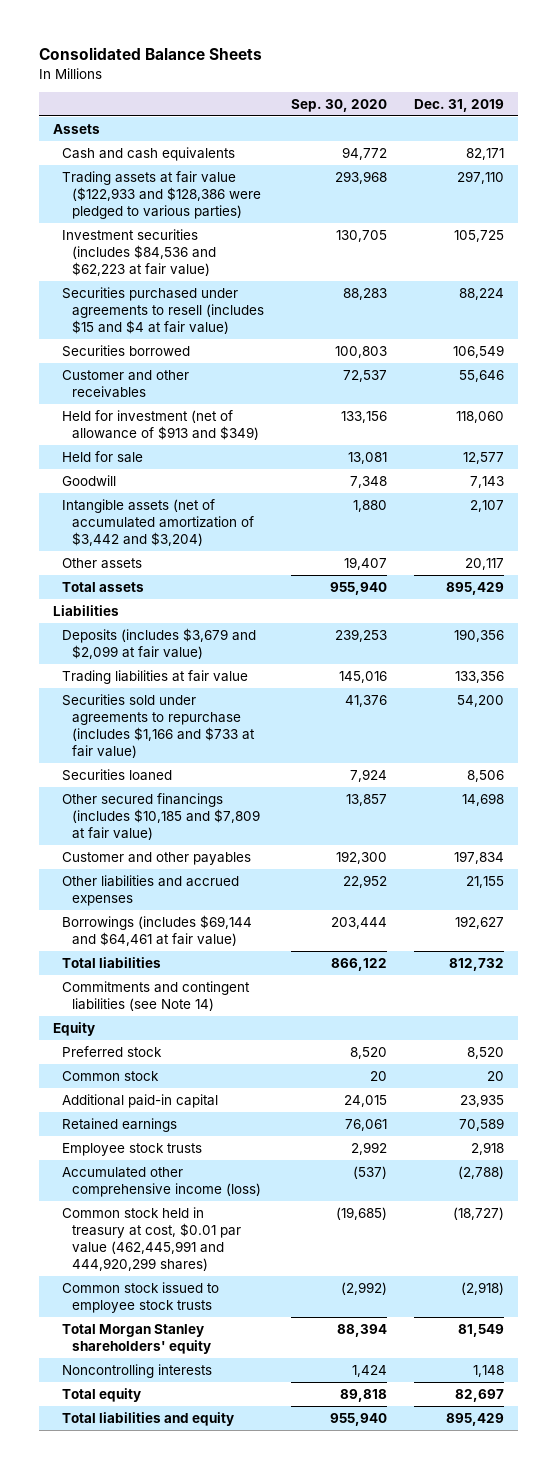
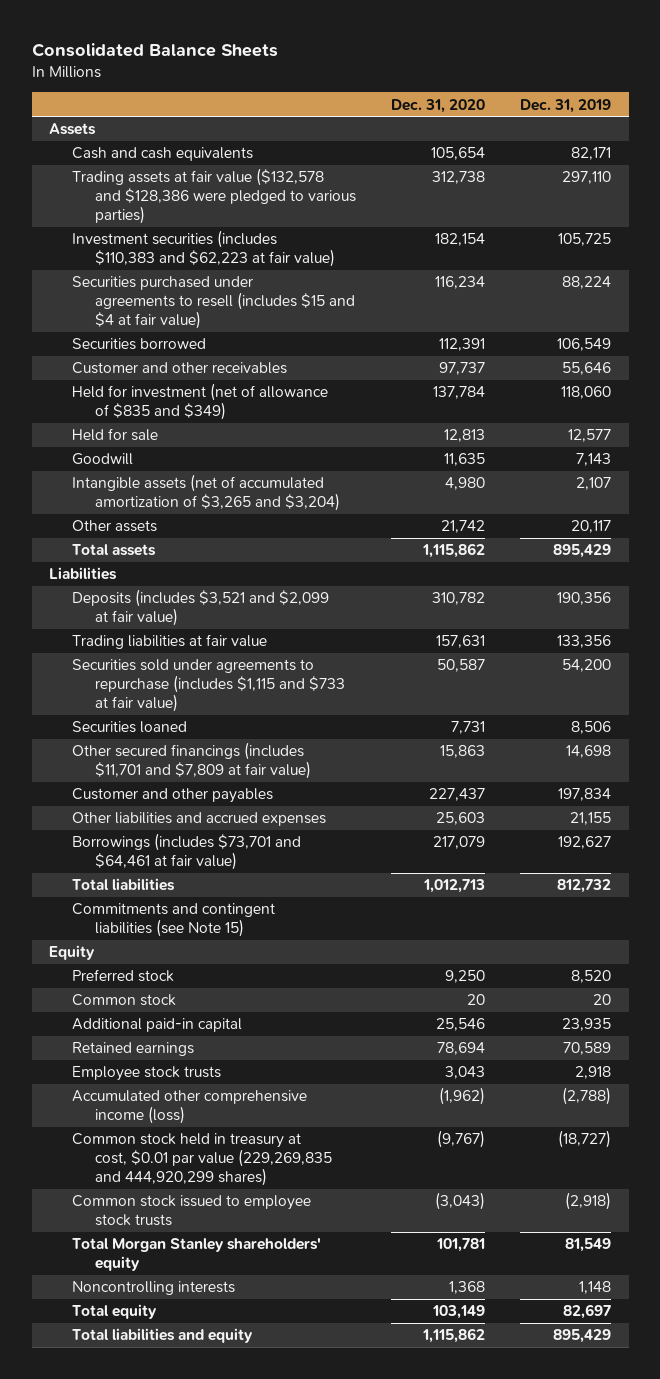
[290,98,387,112] Sep. 30, 2020 -> none
none -> [390,98,485,113] Dec. 31, 2020
[62,170,261,219] Trading assets at fair value ($122,933 and $128,386 were pledged to various parties) -> [71,168,356,224] Trading assets at fair value ($132,578 and $128,386 were pledged to various parties)
[62,228,216,276] Investment securities (includes $84,536 and $62,223 at fair value) -> [71,230,335,268] Investment securities (includes $110,383 and $62,223 at fair value)
[62,409,259,440] Held for investment (net of allowance of $913 and $349) -> [71,383,328,421] Held for investment (net of allowance of $835 and $349)
[62,498,254,546] Intangible assets (net of accumulated amortization of $3,442 and $3,204) -> [71,474,340,512] Intangible assets (net of accumulated amortization of $3,265 and $3,204)
[62,627,257,659] Deposits (includes $3,679 and $2,099 at fair value) -> [71,589,329,627] Deposits (includes $3,521 and $2,099 at fair value)
[62,693,255,758] Securities sold under agreements to repurchase (includes $1,166 and $733 at fair value) -> [71,659,345,712] Securities sold under agreements to repurchase (includes $1,115 and $733 at fair value)
[62,792,260,840] Other secured financings (includes $10,185 and $7,809 at fair value) -> [71,742,311,780] Other secured financings (includes $11,701 and $7,809 at fair value)
[62,914,253,946] Borrowings (includes $69,144 and $64,461 at fair value) -> [71,833,301,871] Borrowings (includes $73,701 and $64,461 at fair value)
[62,980,251,1011] Commitments and contingent liabilities (see Note 14) -> [71,903,275,938] Commitments and contingent liabilities (see Note 15)
[62,1206,241,1271] Common stock held in treasury at cost, $0.01 par value (462,445,991 and 444,920,299 shares) -> [71,1133,332,1186] Common stock held in treasury at cost, $0.01 par value (229,269,835 and 444,920,299 shares)

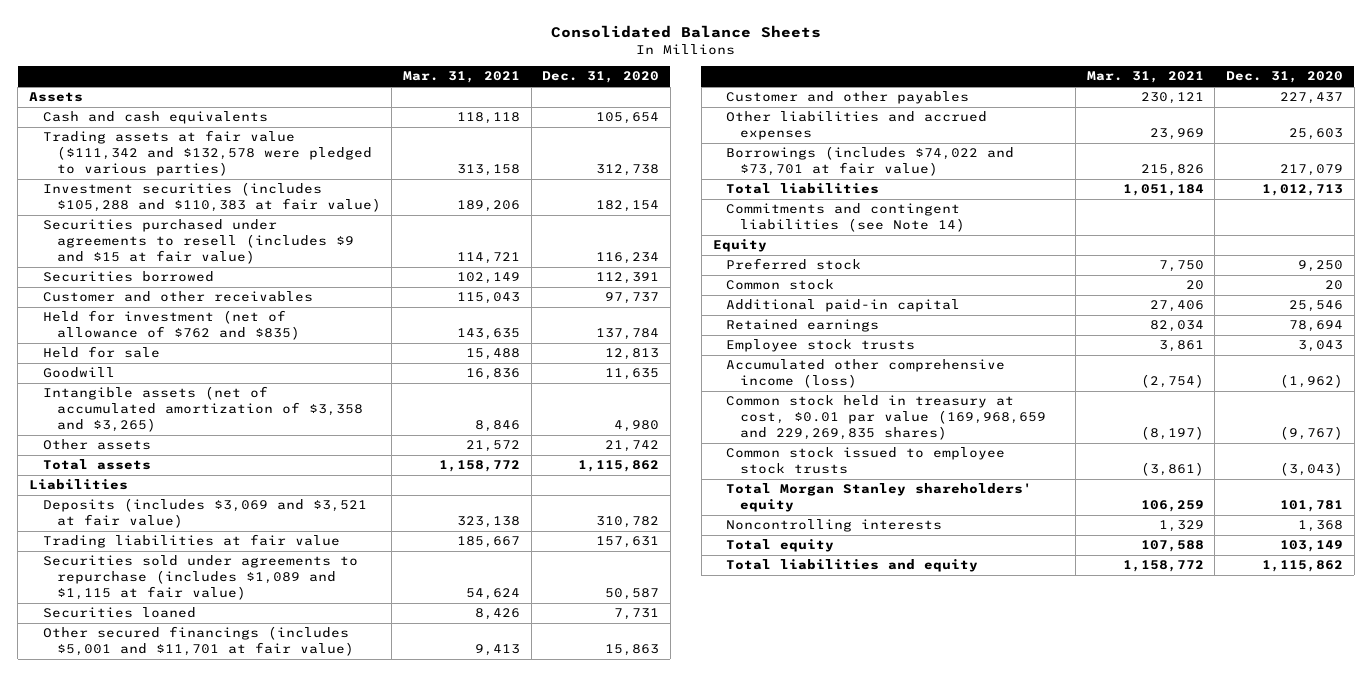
[520,98,612,113] Dec. 31, 2019 -> none
none -> [402,71,520,84] Mar. 31, 2021
[71,168,356,224] Trading assets at fair value ($132,578 and $128,386 were pledged to various parties) -> [42,130,372,177] Trading assets at fair value ($111,342 and $132,578 were pledged to various parties)
[71,230,335,268] Investment securities (includes $110,383 and $62,223 at fair value) -> [42,182,381,213] Investment securities (includes $105,288 and $110,383 at fair value)
[71,276,355,329] Securities purchased under agreements to resell (includes $15 and $4 at fair value) -> [42,219,354,265] Securities purchased under agreements to resell (includes $9 and $15 at fair value)
[71,383,328,421] Held for investment (net of allowance of $835 and $349) -> [42,310,300,341] Held for investment (net of allowance of $762 and $835)
[71,474,340,512] Intangible assets (net of accumulated amortization of $3,265 and $3,204) -> [42,386,363,433] Intangible assets (net of accumulated amortization of $3,358 and $3,265)
[71,589,329,627] Deposits (includes $3,521 and $2,099 at fair value) -> [42,498,367,529] Deposits (includes $3,069 and $3,521 at fair value)
[71,659,345,712] Securities sold under agreements to repurchase (includes $1,115 and $733 at fair value) -> [42,555,358,601] Securities sold under agreements to repurchase (includes $1,089 and $1,115 at fair value)
[71,742,311,780] Other secured financings (includes $11,701 and $7,809 at fair value) -> [42,626,354,657] Other secured financings (includes $5,001 and $11,701 at fair value)
[71,833,301,871] Borrowings (includes $73,701 and $64,461 at fair value) -> [726,146,1015,177] Borrowings (includes $74,022 and $73,701 at fair value)
[71,903,275,938] Commitments and contingent liabilities (see Note 15) -> [726,203,966,233] Commitments and contingent liabilities (see Note 14)
[71,1133,332,1186] Common stock held in treasury at cost, $0.01 par value (229,269,835 and 444,920,299 shares) -> [726,395,1047,441] Common stock held in treasury at cost, $0.01 par value (169,968,659 and 229,269,835 shares)

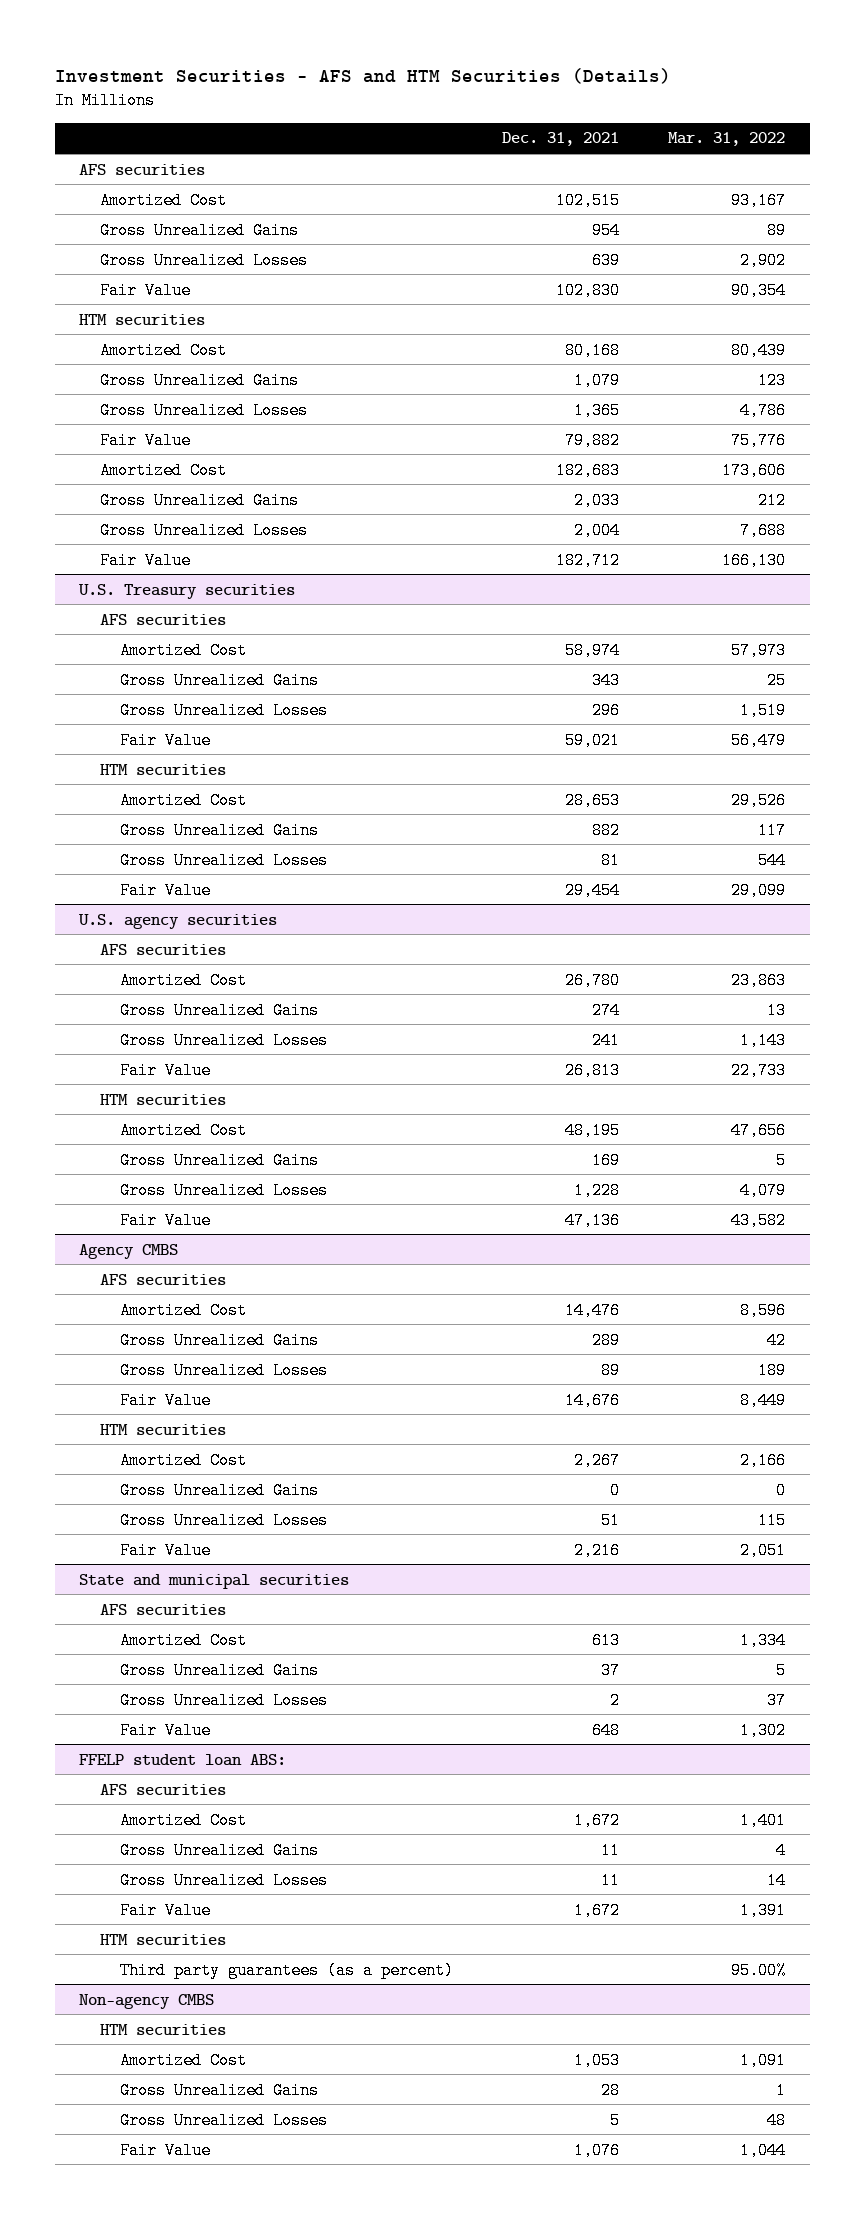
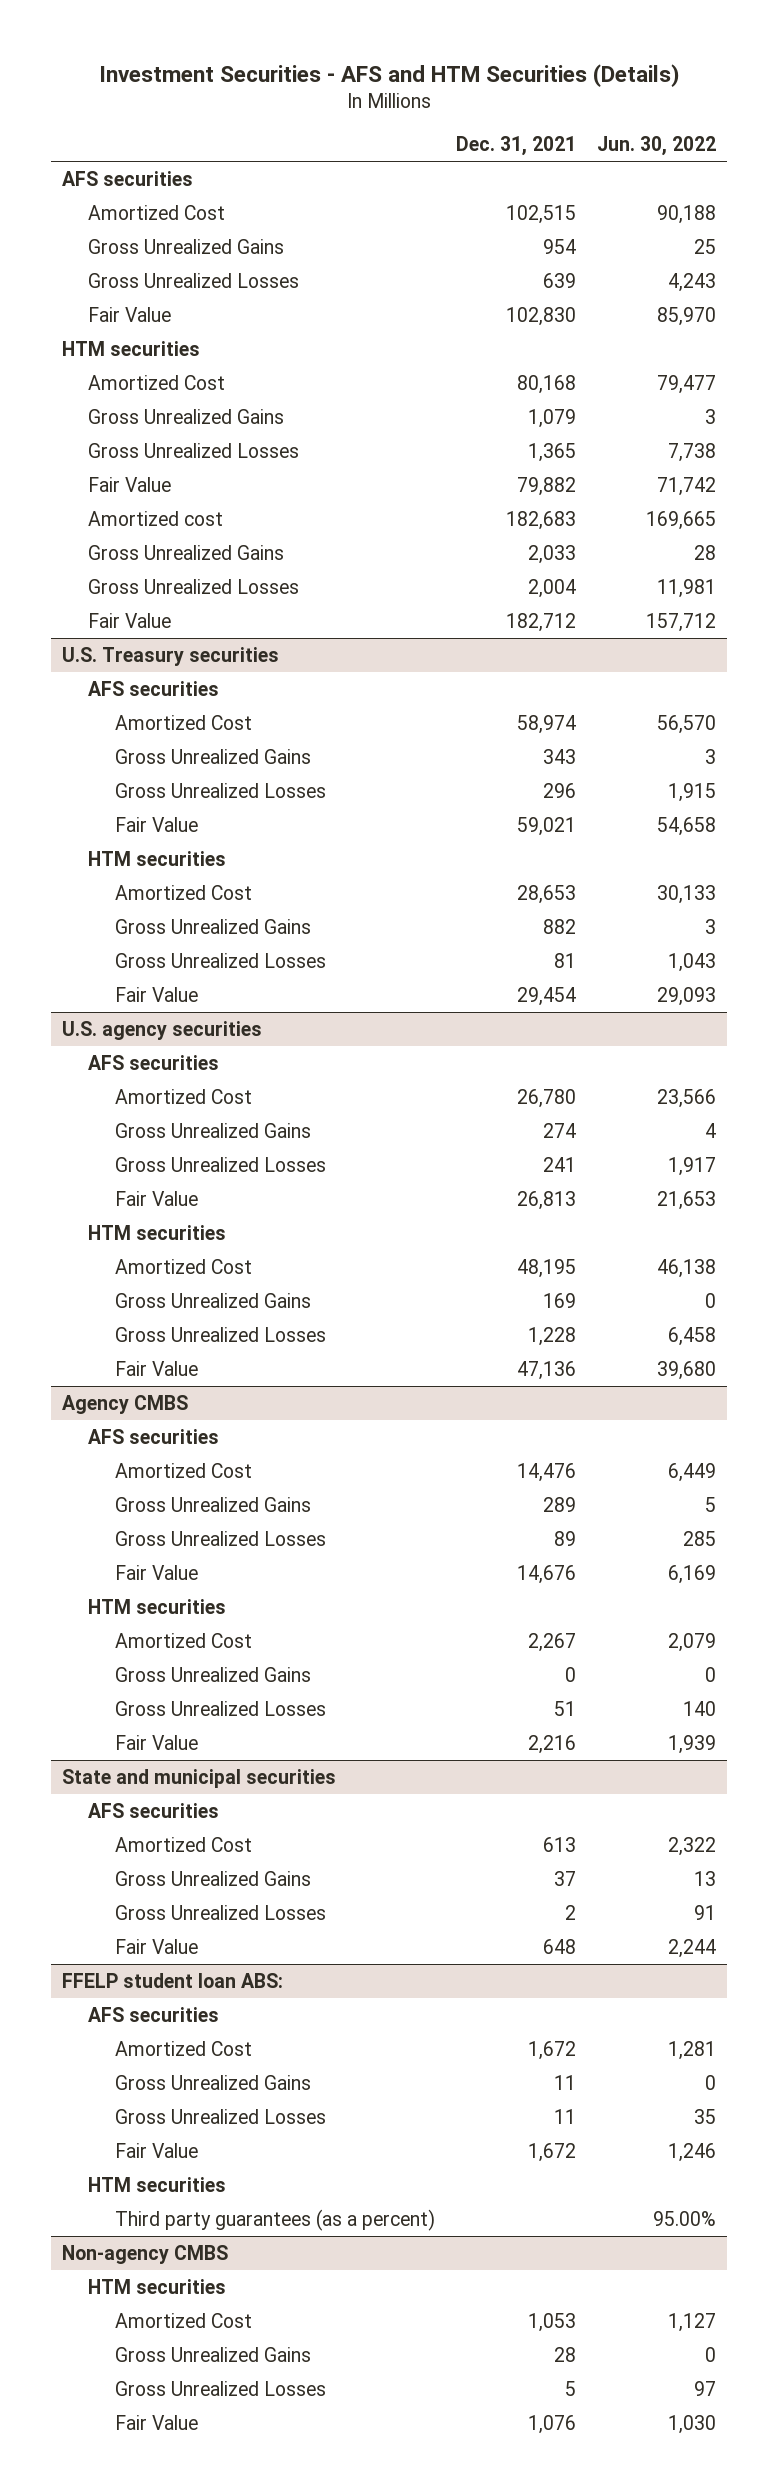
[668,132,786,147] Mar. 31, 2022 -> none
none -> [597,136,717,157] Jun. 30, 2022
[99,461,227,479] Amortized Cost -> [88,510,224,526] Amortized cost

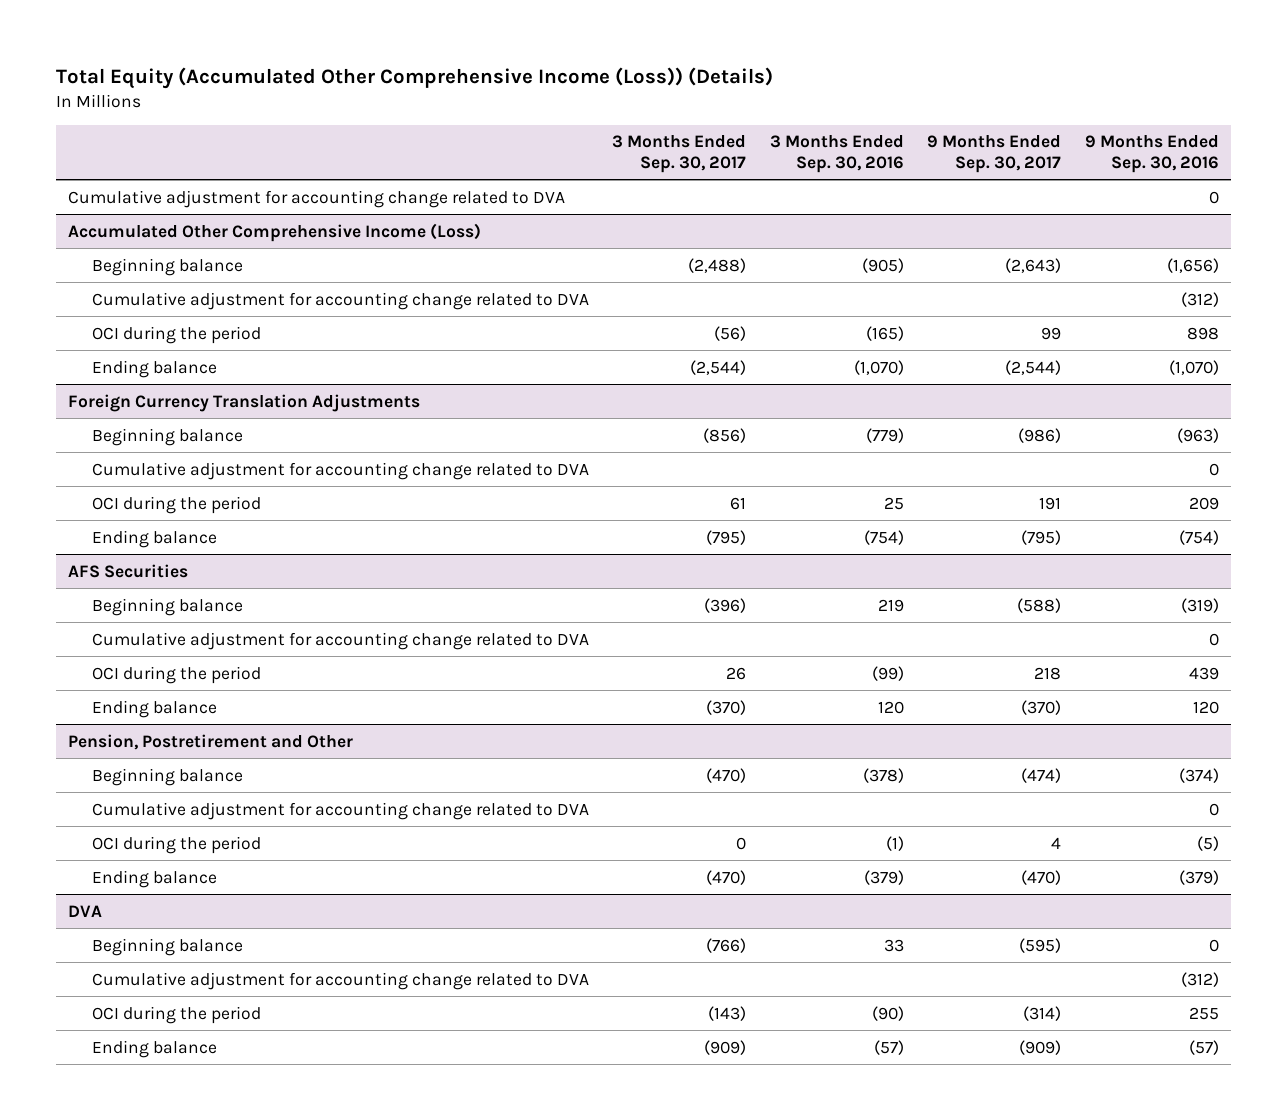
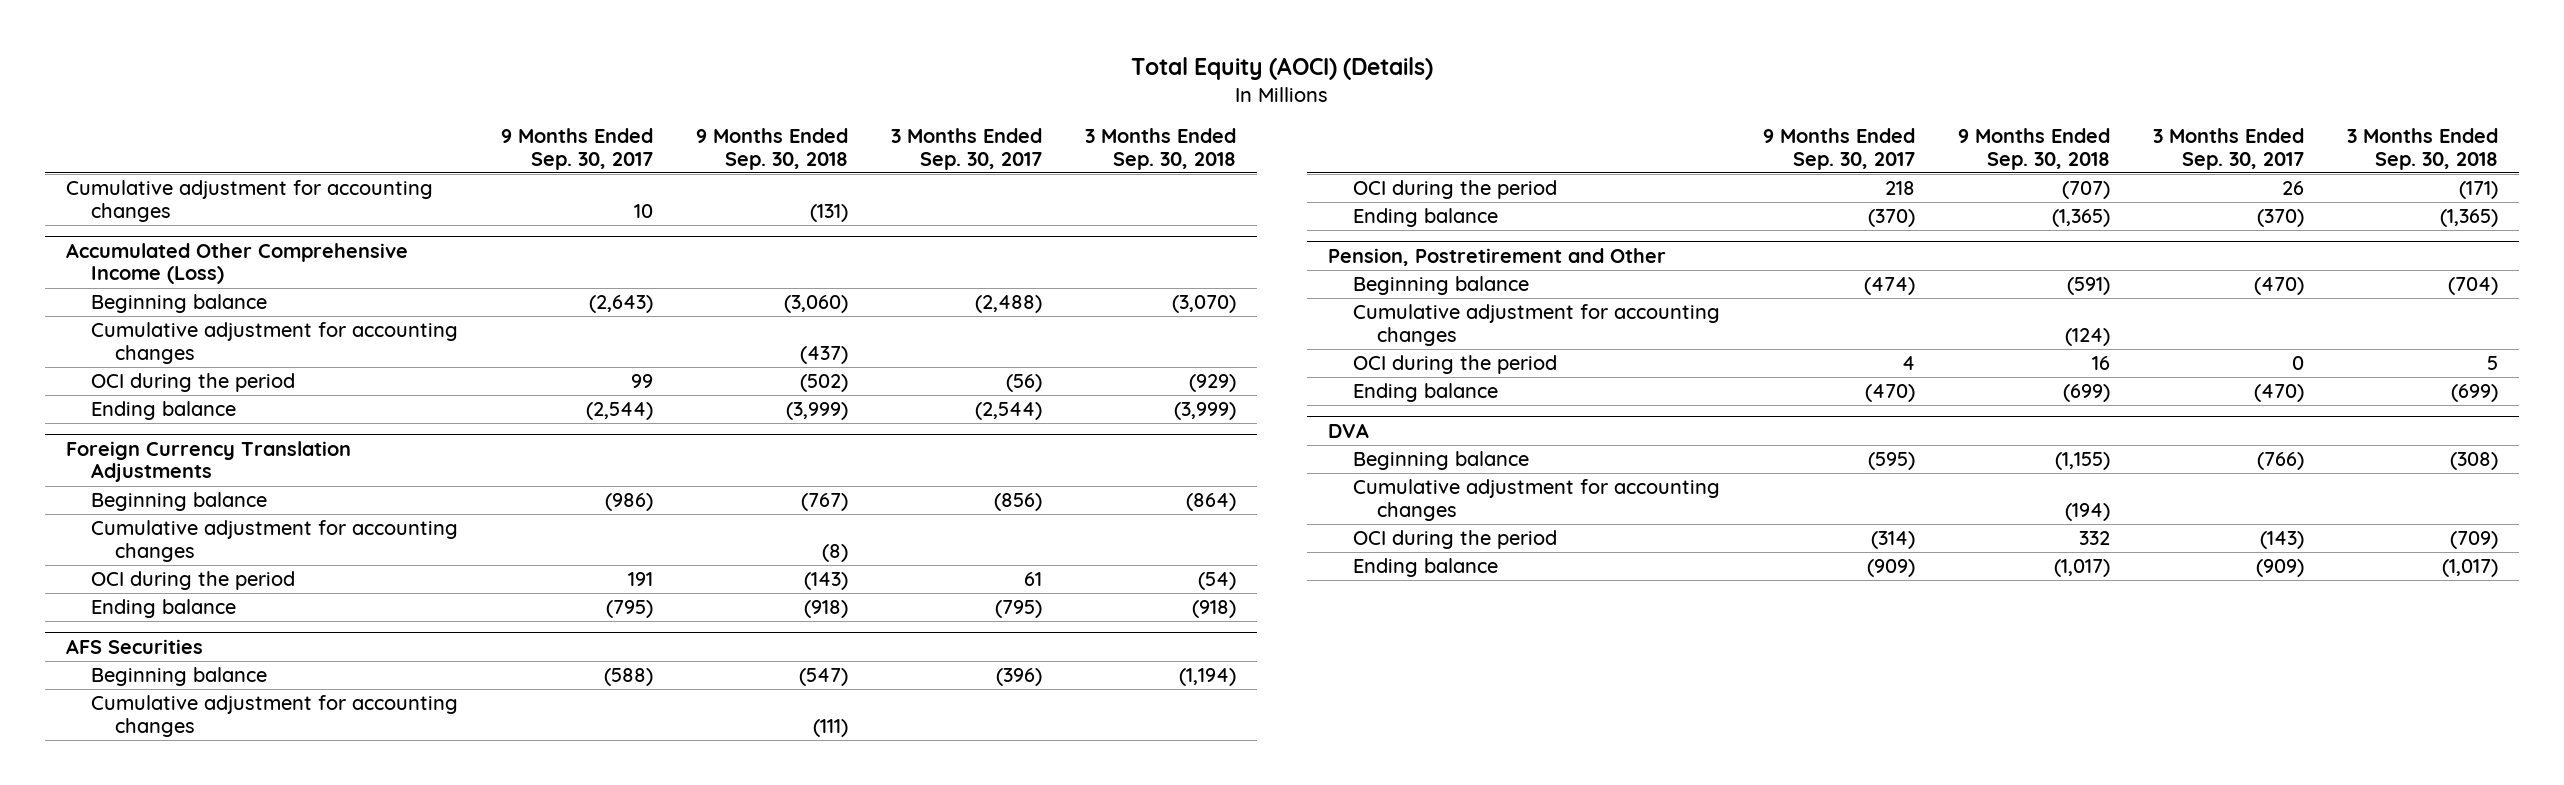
[55,67,773,90] Total Equity (Accumulated Other Comprehensive Income (Loss)) (Details) -> [1130,57,1433,81] Total Equity (AOCI) (Details)
[769,135,904,173] 3 Months Ended Sep. 30, 2016 -> none
[1084,135,1219,173] 9 Months Ended Sep. 30, 2016 -> none
none -> [695,128,848,170] 9 Months Ended Sep. 30, 2018
none -> [1084,128,1236,170] 3 Months Ended Sep. 30, 2018
[67,189,565,208] Cumulative adjustment for accounting change related to DVA -> none
none -> [66,180,434,223] Cumulative adjustment for accounting changes
[91,291,589,310] Cumulative adjustment for accounting change related to DVA -> none
none -> [90,322,458,365] Cumulative adjustment for accounting changes
[91,461,589,480] Cumulative adjustment for accounting change related to DVA -> none
none -> [90,520,458,563] Cumulative adjustment for accounting changes
[91,631,589,650] Cumulative adjustment for accounting change related to DVA -> none
none -> [90,695,458,738] Cumulative adjustment for accounting changes
[91,801,589,820] Cumulative adjustment for accounting change related to DVA -> none
none -> [1352,304,1720,347] Cumulative adjustment for accounting changes
[91,971,589,990] Cumulative adjustment for accounting change related to DVA -> none
none -> [1352,479,1720,522] Cumulative adjustment for accounting changes

